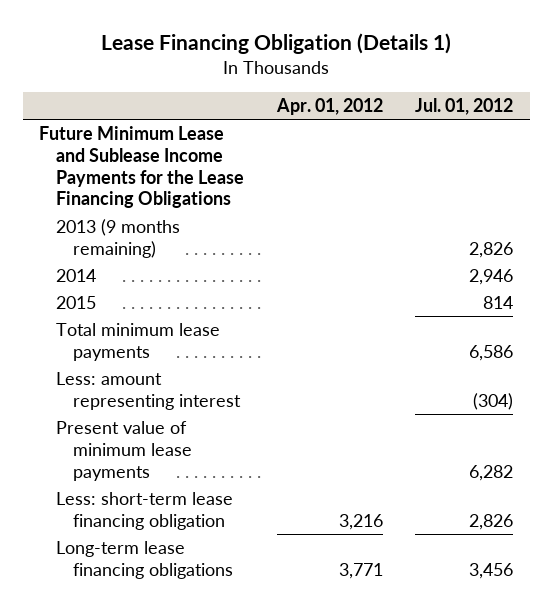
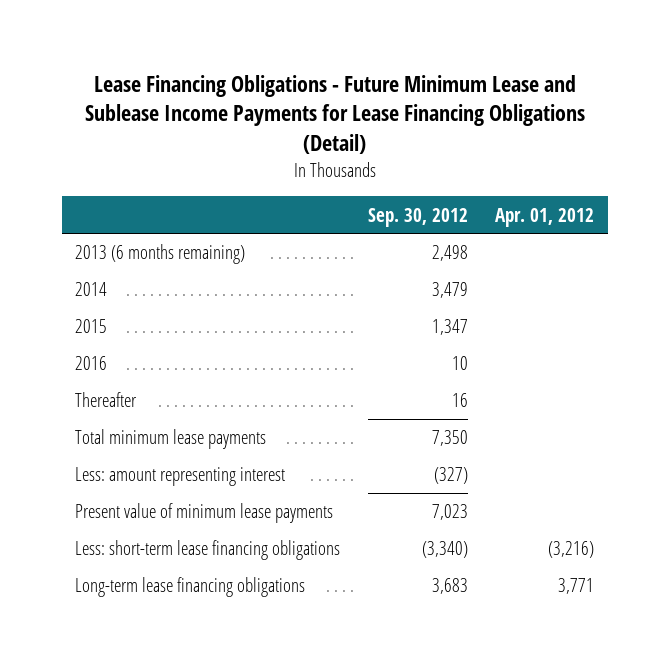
[101,33,452,55] Lease Financing Obligation (Details 1) -> [84,74,585,155] Lease Financing Obligations - Future Minimum Lease and Sublease Income Payments for Lease Financing Obligations (Detail)
[415,98,514,116] Jul. 01, 2012 -> none
none -> [367,207,468,227] Sep. 30, 2012
[39,126,245,209] Future Minimum Lease and Sublease Income Payments for the Lease Financing Obligations -> none
[56,219,181,258] 2013 (9 months remaining) -> [75,244,246,265] 2013 (6 months remaining)
none -> [75,356,108,371] 2016
none -> [75,392,138,408] Thereafter
[56,492,234,530] Less: short-term lease financing obligation -> [75,540,341,561] Less: short-term lease financing obligations
[338,513,383,530] 3,216 -> [547,541,594,559] (3,216)

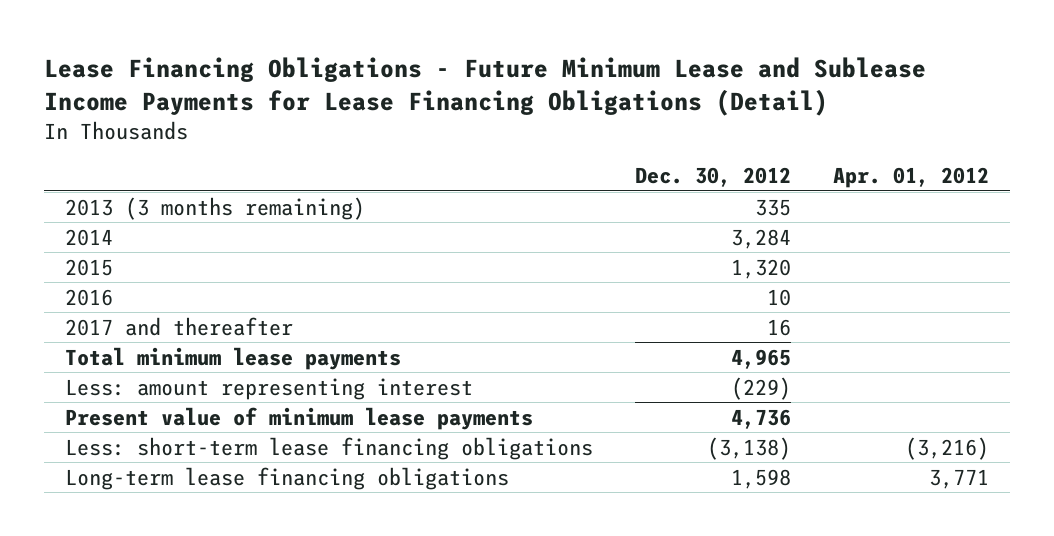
[367,207,468,227] Sep. 30, 2012 -> none
none -> [635,167,792,188] Dec. 30, 2012
[75,244,246,265] 2013 (6 months remaining) -> [65,196,366,220] 2013 (3 months remaining)
[75,392,138,408] Thereafter -> [65,316,294,336] 2017 and thereafter

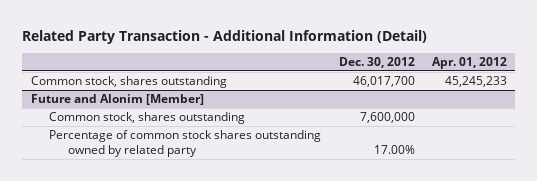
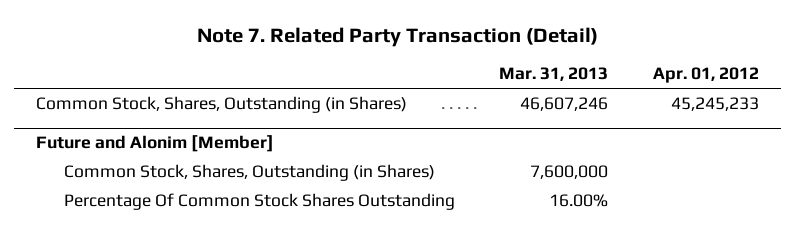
[22,29,428,44] Related Party Transaction - Additional Information (Detail) -> [196,26,598,47] Note 7. Related Party Transaction (Detail)
[338,56,415,68] Dec. 30, 2012 -> none
none -> [499,67,609,82] Mar. 31, 2013
[30,76,227,89] Common stock, shares outstanding -> [36,96,408,114] Common Stock, Shares, Outstanding (in Shares)
[49,112,246,125] Common stock, shares outstanding -> [63,164,435,182] Common Stock, Shares, Outstanding (in Shares)
[49,130,322,158] Percentage of common stock shares outstanding owned by related party -> [63,193,455,211] Percentage Of Common Stock Shares Outstanding

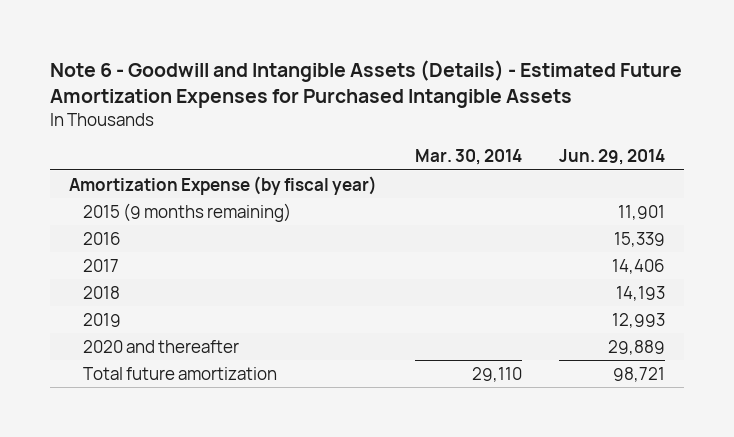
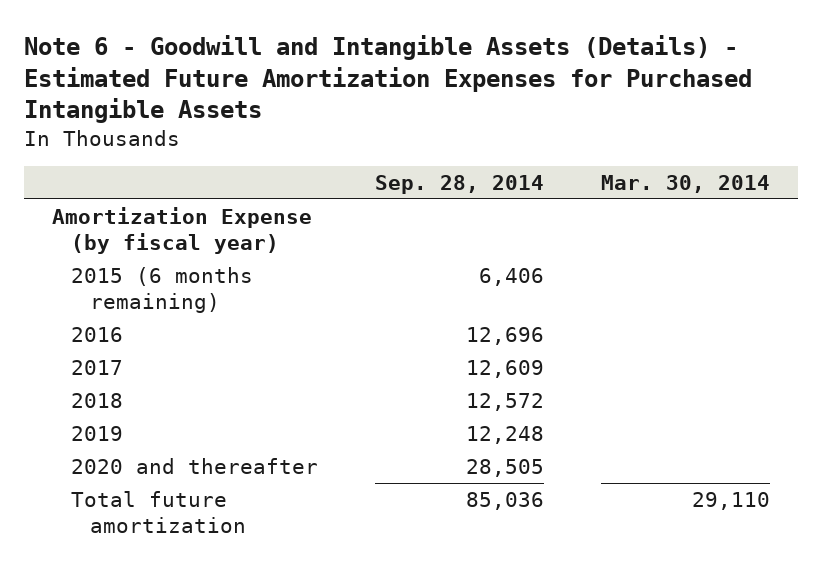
[559,149,666,166] Jun. 29, 2014 -> none
none -> [374,174,544,194] Sep. 28, 2014
[82,202,291,222] 2015 (9 months remaining) -> [70,266,253,313] 2015 (6 months remaining)

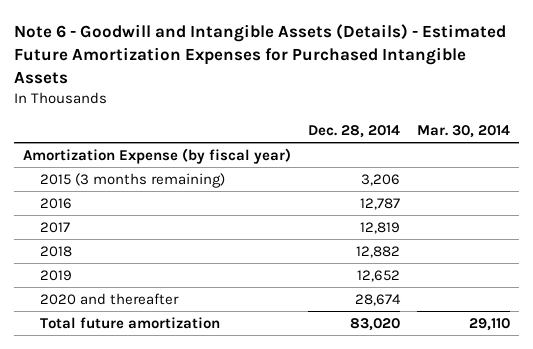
[374,174,544,194] Sep. 28, 2014 -> none
none -> [307,124,400,138] Dec. 28, 2014
[70,266,253,313] 2015 (6 months remaining) -> [40,172,226,188] 2015 (3 months remaining)

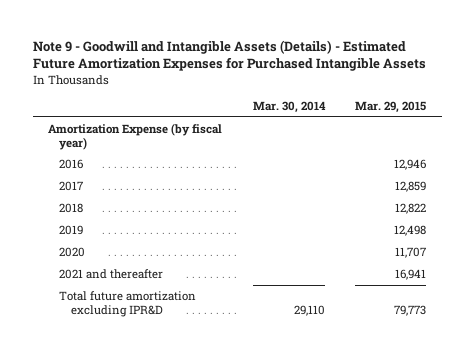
[14,23,507,84] Note 6 - Goodwill and Intangible Assets (Details) - Estimated Future Amortization Expenses for Purchased Intangible Assets -> [32,39,426,72] Note 9 - Goodwill and Intangible Assets (Details) - Estimated Future Amortization Expenses for Purchased Intangible Assets
[307,124,400,138] Dec. 28, 2014 -> none
none -> [355,101,427,114] Mar. 29, 2015
[40,172,226,188] 2015 (3 months remaining) -> none
none -> [59,246,86,257] 2020
[40,292,180,305] 2020 and thereafter -> [59,268,164,279] 2021 and thereafter
[40,316,221,329] Total future amortization -> [59,290,197,317] Total future amortization excluding IPR&D

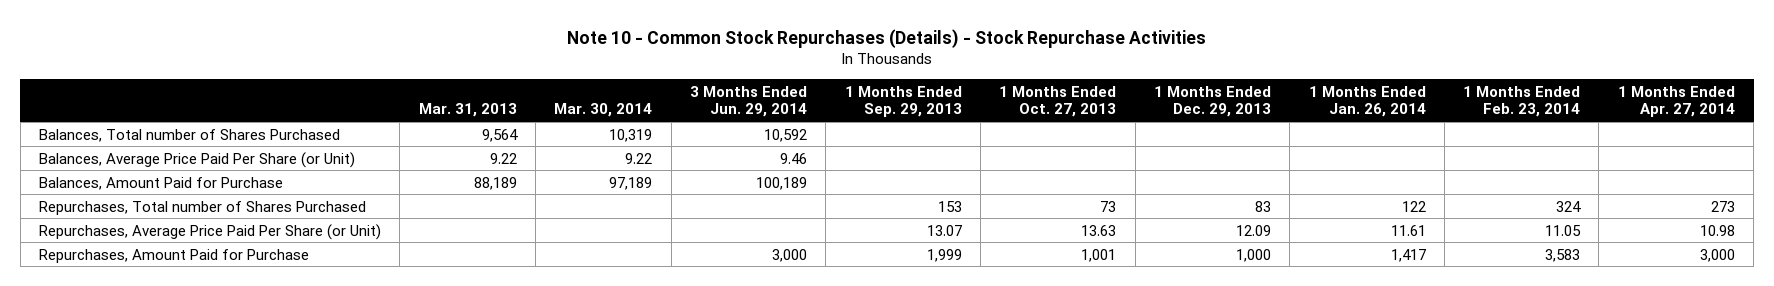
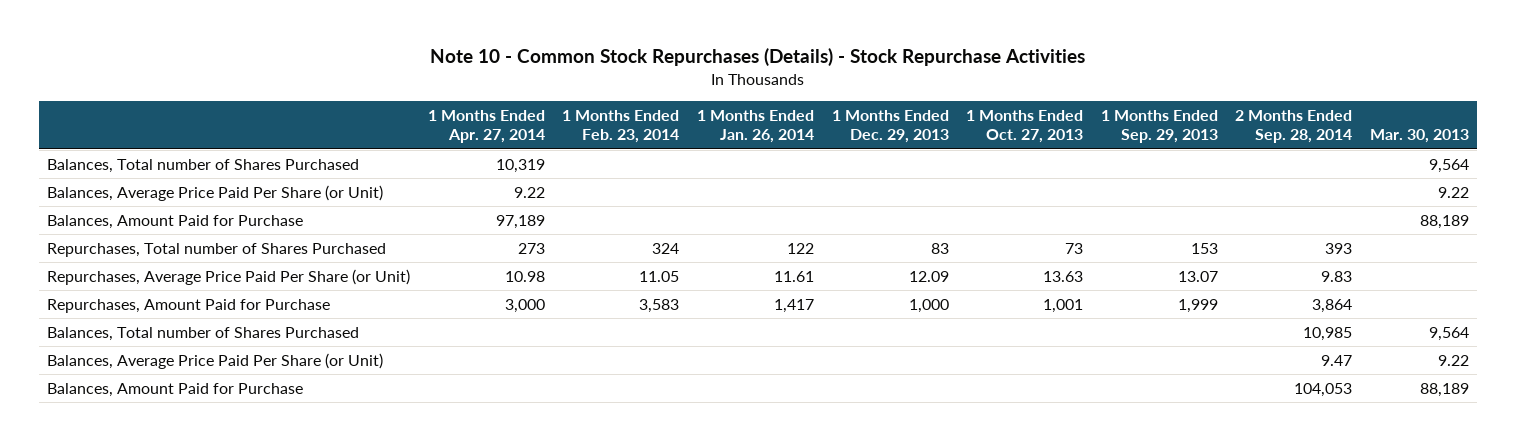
[418,103,517,118] Mar. 31, 2013 -> none
[554,103,653,118] Mar. 30, 2014 -> none
[689,85,807,118] 3 Months Ended Jun. 29, 2014 -> none
none -> [1235,109,1353,144] 2 Months Ended Sep. 28, 2014
none -> [1369,129,1469,144] Mar. 30, 2013
none -> [47,158,360,173] Balances, Total number of Shares Purchased
none -> [47,184,384,201] Balances, Average Price Paid Per Share (or Unit)
none -> [47,214,304,229] Balances, Amount Paid for Purchase
[38,128,340,142] Balances, Total number of Shares Purchased -> [47,326,360,341] Balances, Total number of Shares Purchased
[38,151,355,168] Balances, Average Price Paid Per Share (or Unit) -> [47,352,384,369] Balances, Average Price Paid Per Share (or Unit)
[38,176,283,190] Balances, Amount Paid for Purchase -> [47,382,304,397] Balances, Amount Paid for Purchase

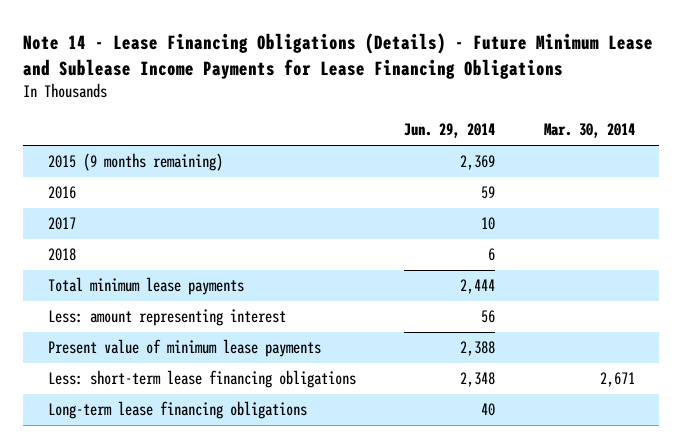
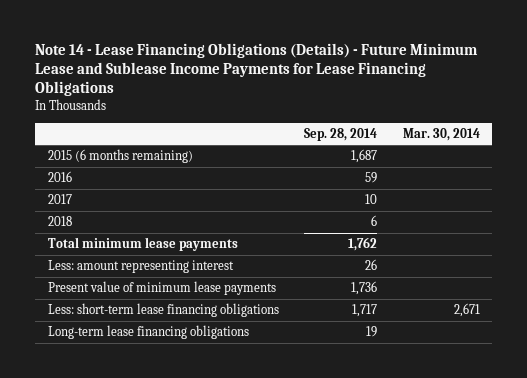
[404,123,496,139] Jun. 29, 2014 -> none
none -> [304,127,378,141] Sep. 28, 2014
[47,153,223,172] 2015 (9 months remaining) -> [47,149,193,164] 2015 (6 months remaining)

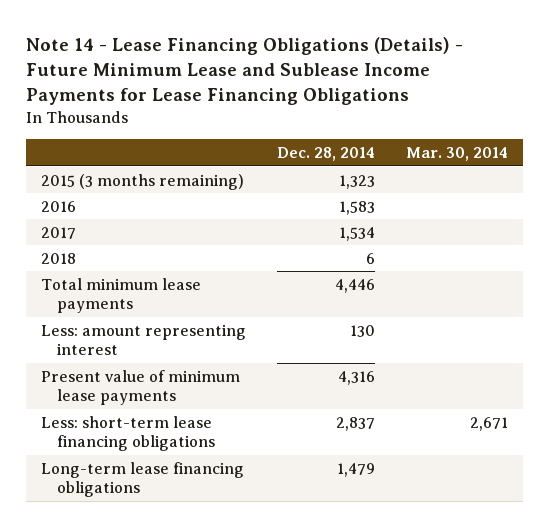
[304,127,378,141] Sep. 28, 2014 -> none
none -> [276,147,375,162] Dec. 28, 2014
[47,149,193,164] 2015 (6 months remaining) -> [41,173,245,190] 2015 (3 months remaining)

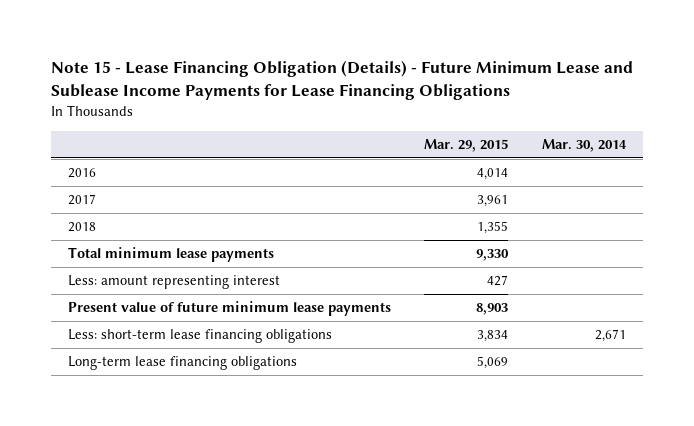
[25,36,463,106] Note 14 - Lease Financing Obligations (Details) - Future Minimum Lease and Sublease Income Payments for Lease Financing Obligations -> [50,60,633,101] Note 15 - Lease Financing Obligation (Details) - Future Minimum Lease and Sublease Income Payments for Lease Financing Obligations
[276,147,375,162] Dec. 28, 2014 -> none
none -> [424,138,509,152] Mar. 29, 2015
[41,173,245,190] 2015 (3 months remaining) -> none
[41,369,241,406] Present value of minimum lease payments -> [67,301,391,317] Present value of future minimum lease payments

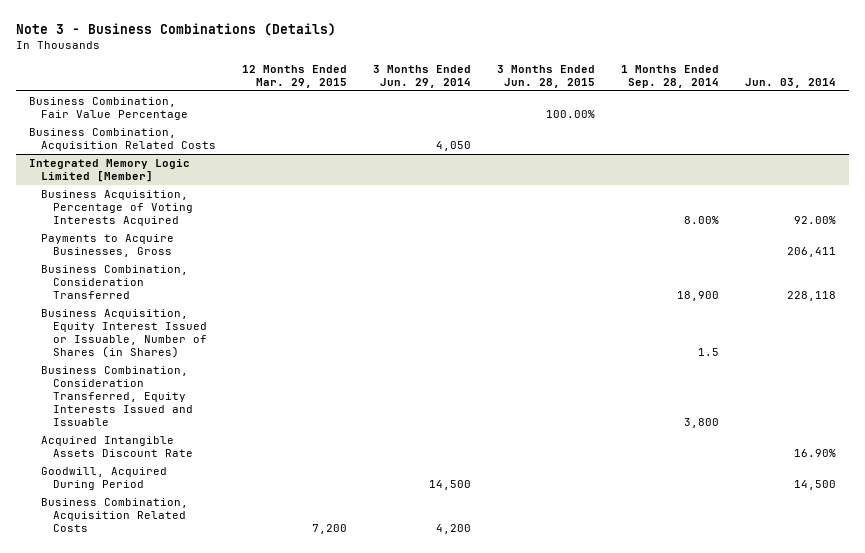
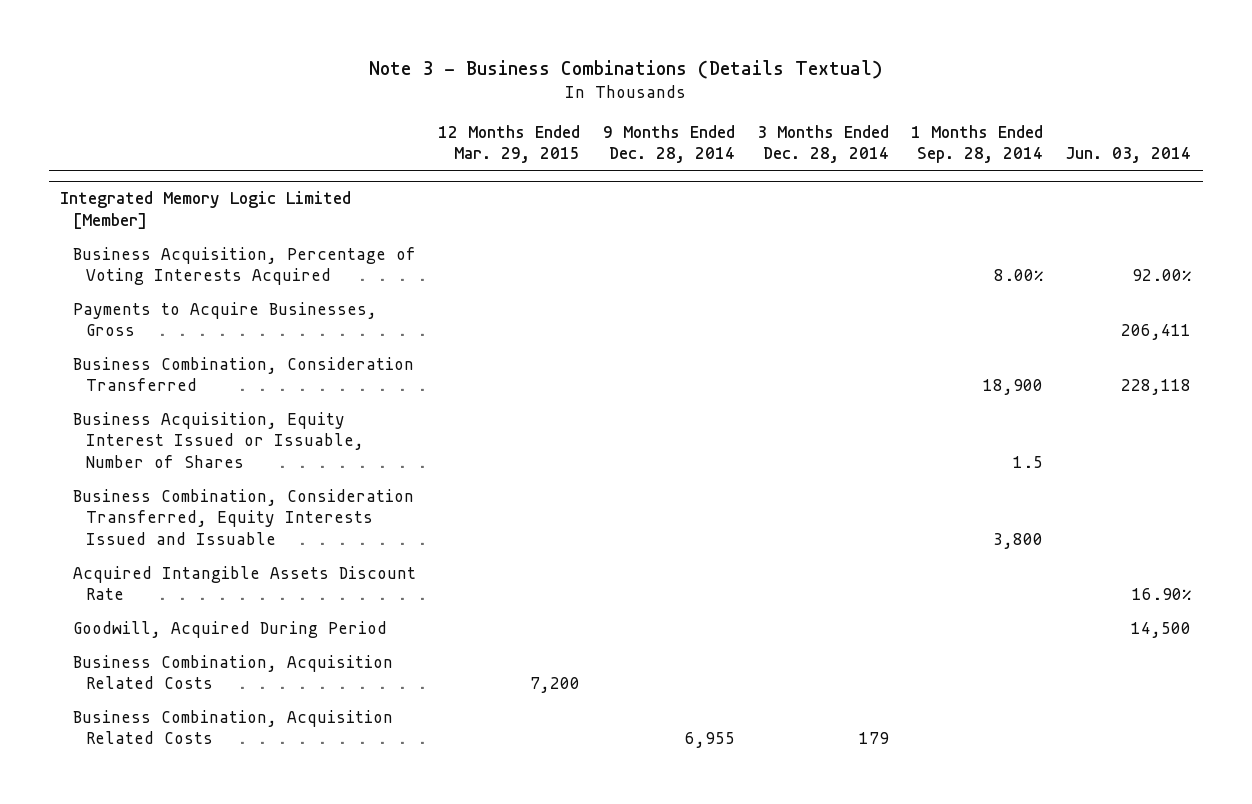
[16,22,337,36] Note 3 - Business Combinations (Details) -> [368,60,883,80] Note 3 - Business Combinations (Details Textual)
[373,64,472,88] 3 Months Ended Jun. 29, 2014 -> none
[497,64,596,88] 3 Months Ended Jun. 28, 2015 -> none
none -> [602,124,735,164] 9 Months Ended Dec. 28, 2014
none -> [756,124,889,164] 3 Months Ended Dec. 28, 2014
[29,97,189,121] Business Combination, Fair Value Percentage -> none
[29,128,217,152] Business Combination, Acquisition Related Costs -> none
[41,309,208,359] Business Acquisition, Equity Interest Issued or Issuable, Number of Shares (in Shares) -> [73,411,364,468] Business Acquisition, Equity Interest Issued or Issuable, Number of Shares
none -> [73,709,394,745] Business Combination, Acquisition Related Costs

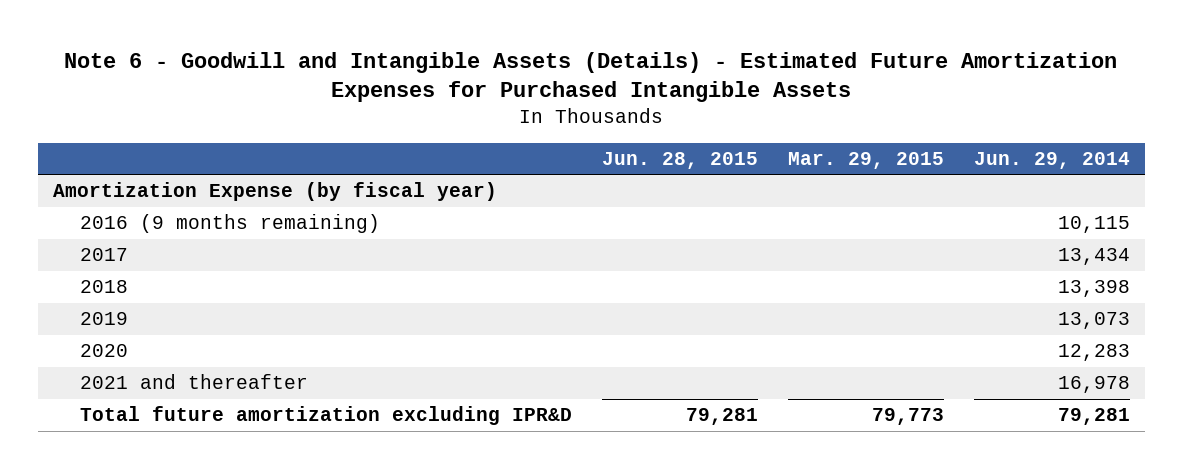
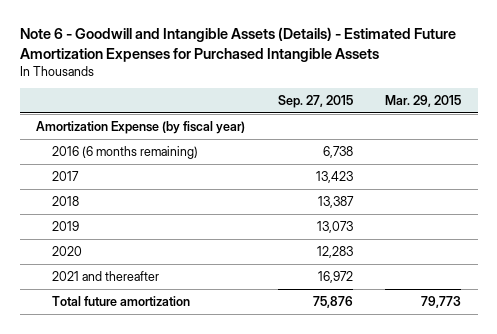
[602,151,759,169] Jun. 28, 2015 -> none
[974,151,1131,169] Jun. 29, 2014 -> none
none -> [277,95,353,109] Sep. 27, 2015
[80,214,381,234] 2016 (9 months remaining) -> [52,145,199,159] 2016 (6 months remaining)
[80,406,573,426] Total future amortization excluding IPR&D -> [52,295,191,306] Total future amortization

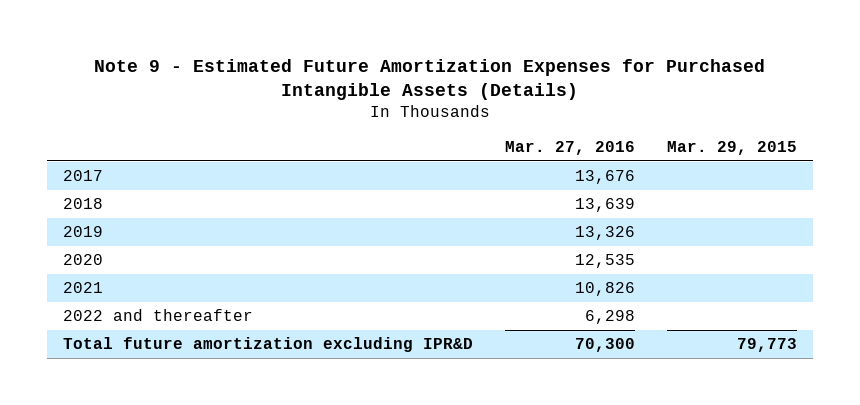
[19,27,456,62] Note 6 - Goodwill and Intangible Assets (Details) - Estimated Future Amortization Expenses for Purchased Intangible Assets -> [93,58,765,101] Note 9 - Estimated Future Amortization Expenses for Purchased Intangible Assets (Details)
[277,95,353,109] Sep. 27, 2015 -> none
none -> [504,141,635,156] Mar. 27, 2016
[36,120,246,134] Amortization Expense (by fiscal year) -> none
[52,145,199,159] 2016 (6 months remaining) -> none
none -> [62,282,103,294] 2021
[52,270,160,281] 2021 and thereafter -> [62,309,253,322] 2022 and thereafter
[52,295,191,306] Total future amortization -> [62,337,473,353] Total future amortization excluding IPR&D

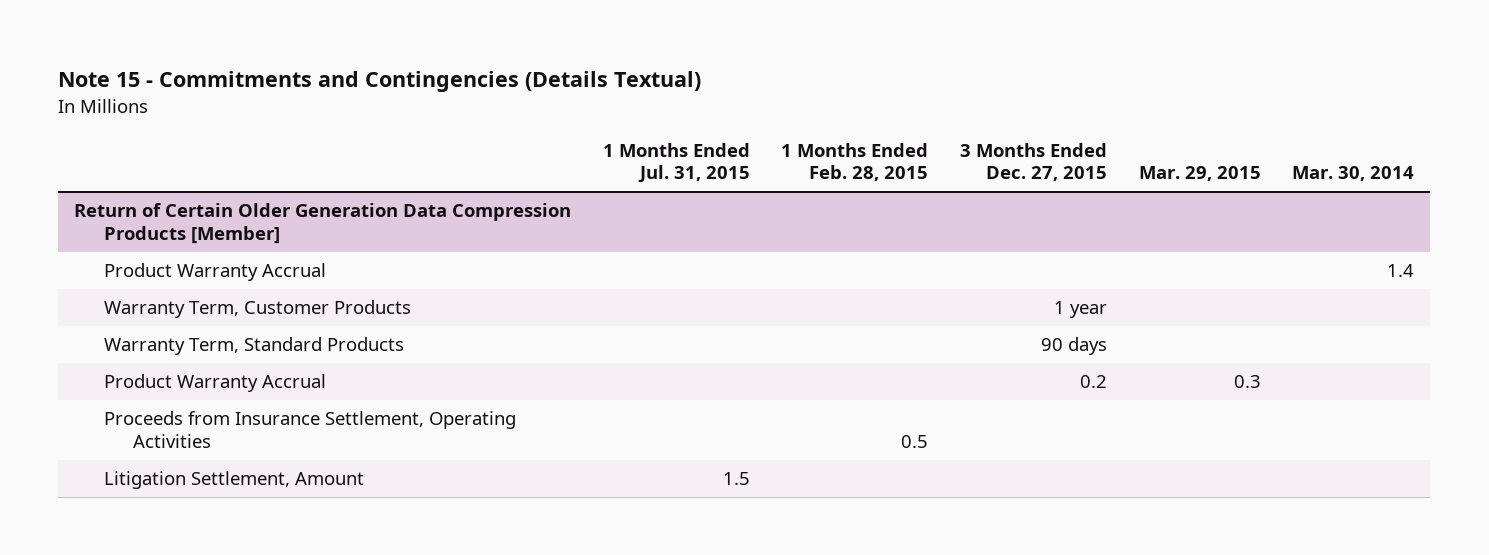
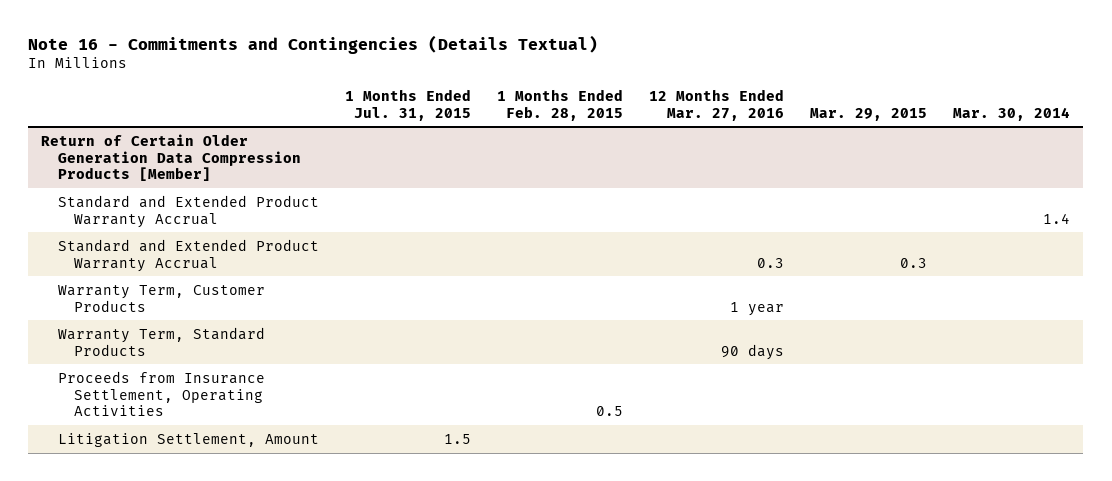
[58,71,702,93] Note 15 - Commitments and Contingencies (Details Textual) -> [28,34,599,54] Note 16 - Commitments and Contingencies (Details Textual)
[960,142,1108,182] 3 Months Ended Dec. 27, 2015 -> none
none -> [649,88,785,121] 12 Months Ended Mar. 27, 2016
[103,263,326,282] Product Warranty Accrual -> [57,194,319,228] Standard and Extended Product Warranty Accrual
none -> [57,238,319,272] Standard and Extended Product Warranty Accrual
[103,374,326,393] Product Warranty Accrual -> none

